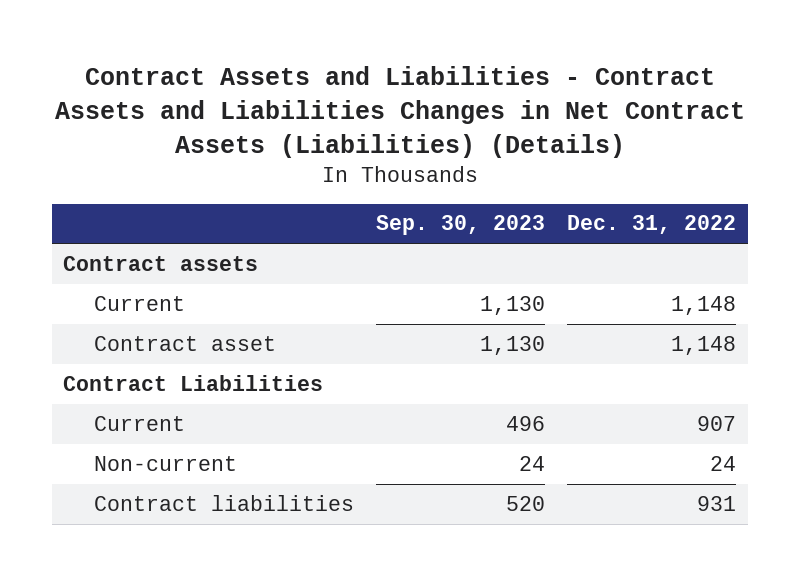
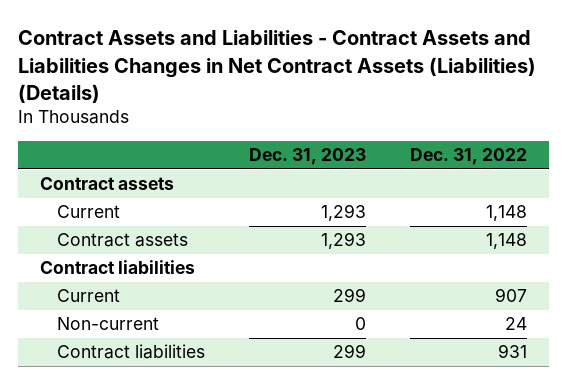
[376,215,546,236] Sep. 30, 2023 -> none
none -> [249,148,367,166] Dec. 31, 2023
[94,335,277,351] Contract asset -> [57,233,189,248] Contract assets
[62,374,323,391] Contract Liabilities -> [40,260,196,275] Contract liabilities

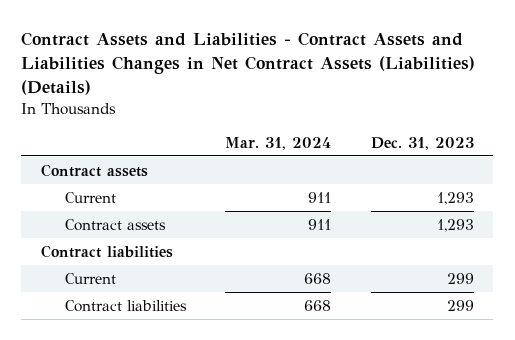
[410,148,528,166] Dec. 31, 2022 -> none
none -> [225,136,332,150] Mar. 31, 2024
[57,317,160,331] Non-current -> none

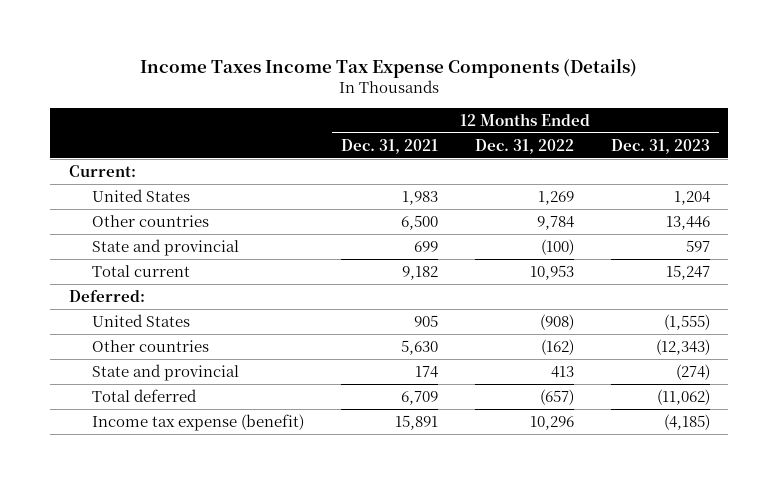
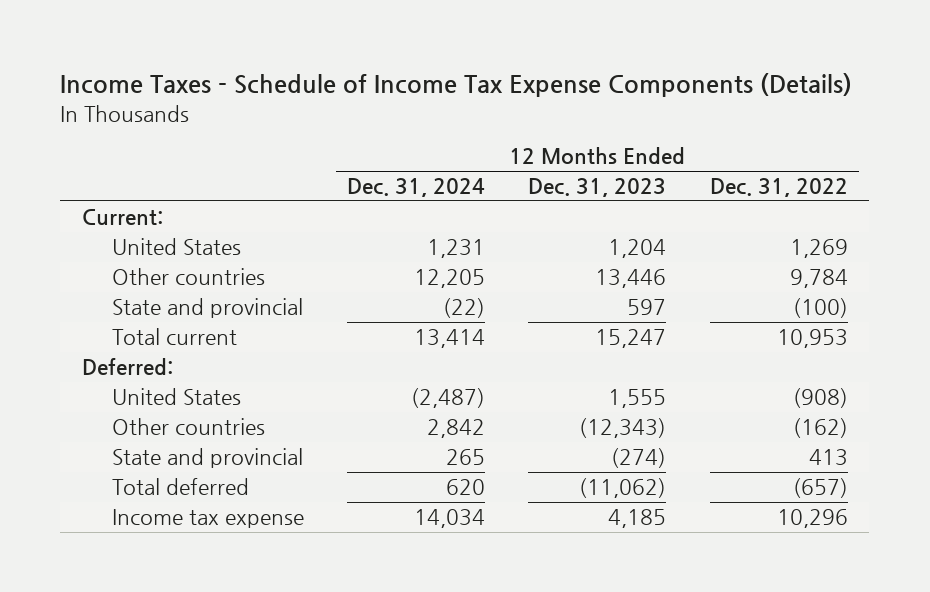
[140,58,638,79] Income Taxes Income Tax Expense Components (Details) -> [60,73,853,98] Income Taxes - Schedule of Income Tax Expense Components (Details)
[340,138,438,154] Dec. 31, 2021 -> none
none -> [347,178,486,198] Dec. 31, 2024
[663,313,710,330] (1,555) -> [608,389,667,409] 1,555
[91,413,304,431] Income tax expense (benefit) -> [111,509,304,529] Income tax expense
[663,413,710,430] (4,185) -> [608,509,667,529] 4,185

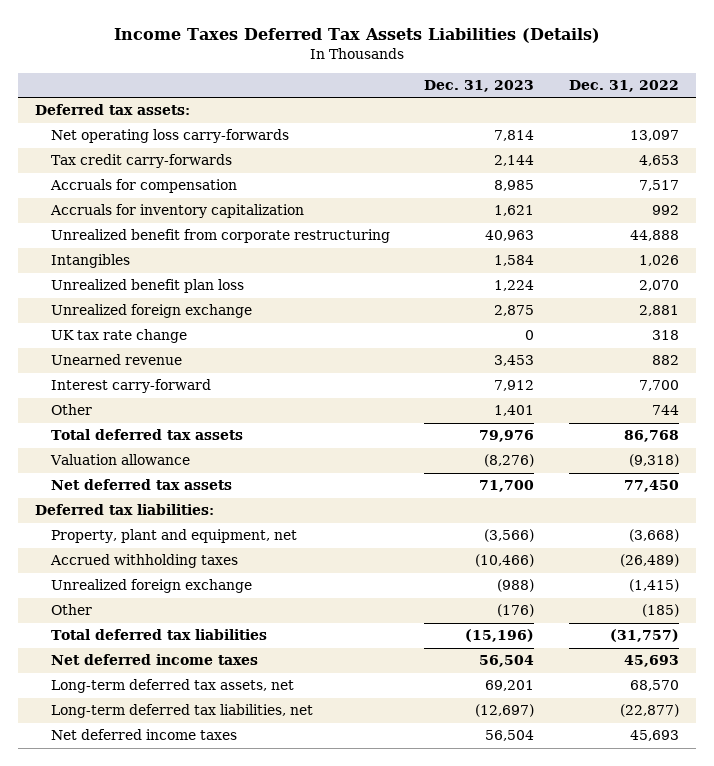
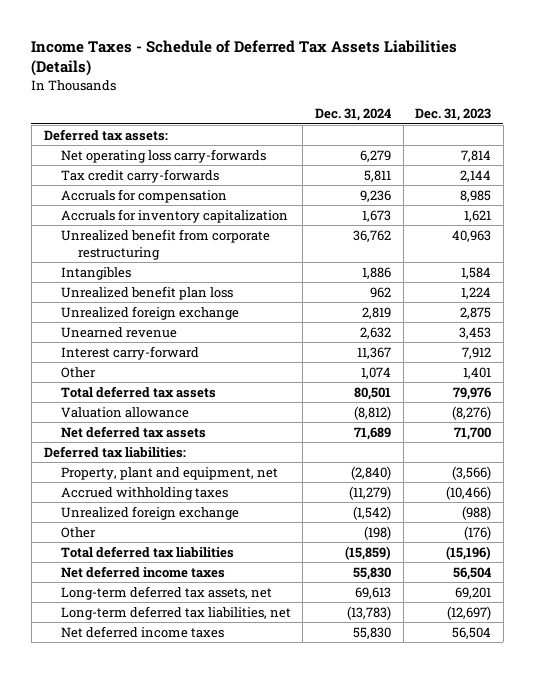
[113,27,600,43] Income Taxes Deferred Tax Assets Liabilities (Details) -> [31,39,458,77] Income Taxes - Schedule of Deferred Tax Assets Liabilities (Details)
[568,80,679,93] Dec. 31, 2022 -> none
none -> [314,108,391,122] Dec. 31, 2024
[50,329,187,344] UK tax rate change -> none

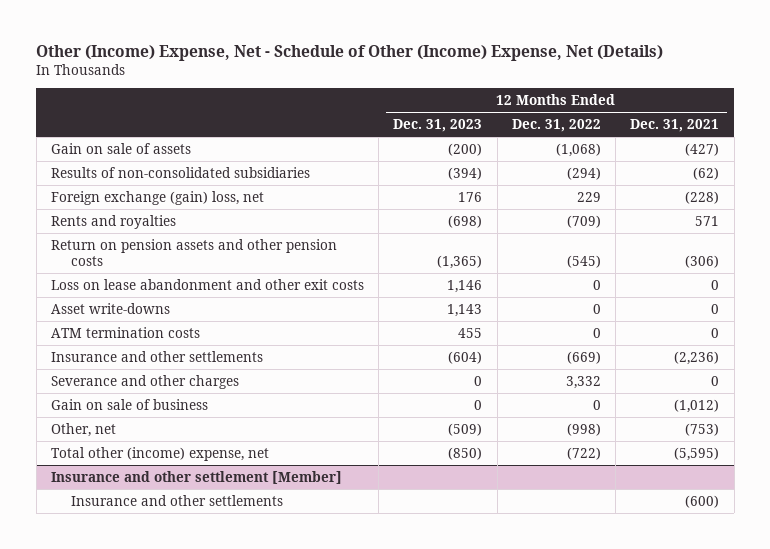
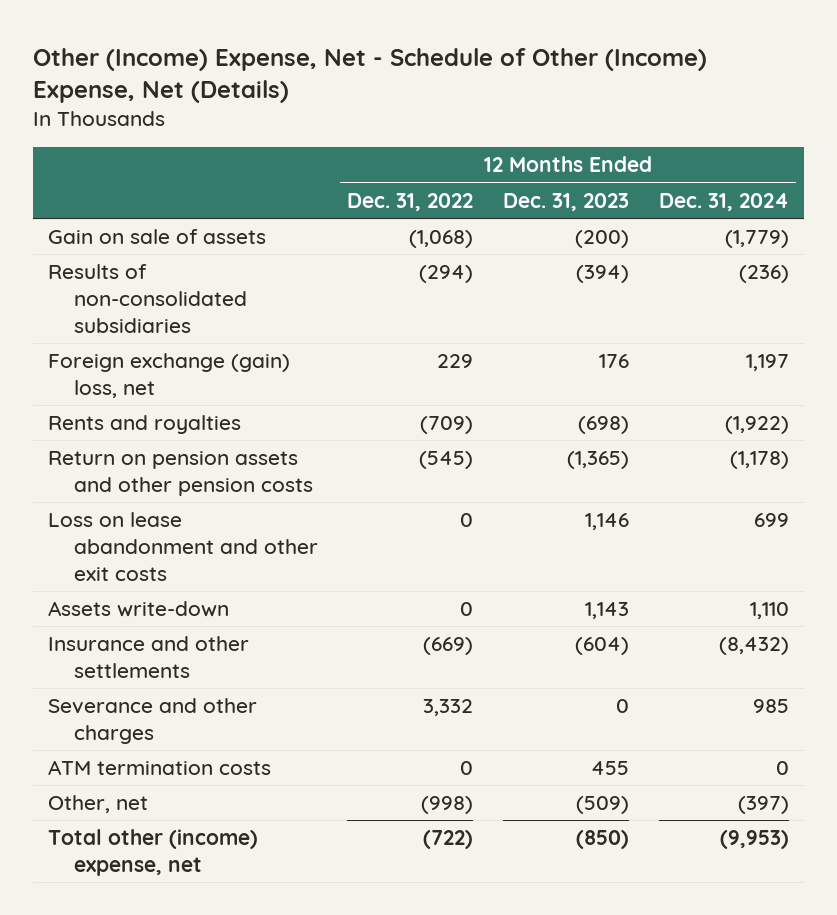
[630,118,720,132] Dec. 31, 2021 -> none
none -> [658,192,789,211] Dec. 31, 2024
[50,302,170,314] Asset write-downs -> [47,601,229,618] Assets write-down
[50,398,208,410] Gain on sale of business -> none
[50,326,200,338] ATM termination costs -> [47,760,271,776] ATM termination costs
[50,470,342,484] Insurance and other settlement [Member] -> none
[70,494,283,506] Insurance and other settlements -> none

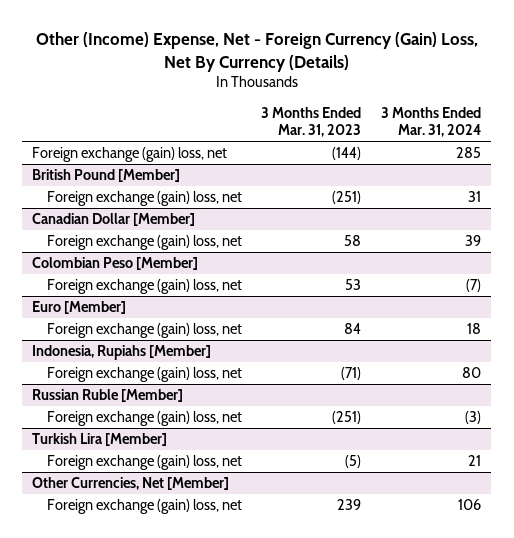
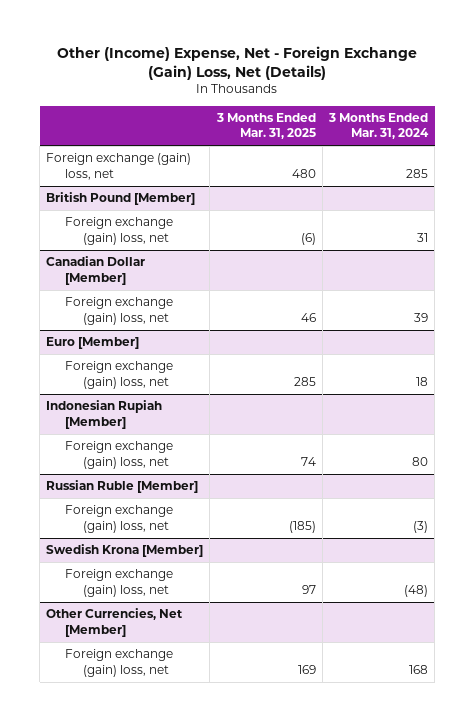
[35,31,478,72] Other (Income) Expense, Net - Foreign Currency (Gain) Loss, Net By Currency (Details) -> [57,46,418,81] Other (Income) Expense, Net - Foreign Exchange (Gain) Loss, Net (Details)
[261,106,362,138] 3 Months Ended Mar. 31, 2023 -> none
none -> [215,112,316,140] 3 Months Ended Mar. 31, 2025
[32,257,199,271] Colombian Peso [Member] -> none
[46,279,242,295] Foreign exchange (gain) loss, net -> none
[32,345,212,361] Indonesia, Rupiahs [Member] -> [46,400,163,429] Indonesian Rupiah [Member]
[32,433,168,447] Turkish Lira [Member] -> none
none -> [46,544,204,558] Swedish Krona [Member]
[468,455,482,467] 21 -> [403,584,428,597] (48)
[458,499,482,511] 106 -> [408,664,428,674] 168

